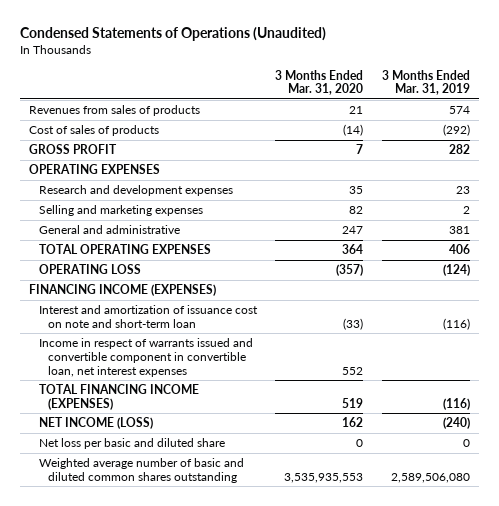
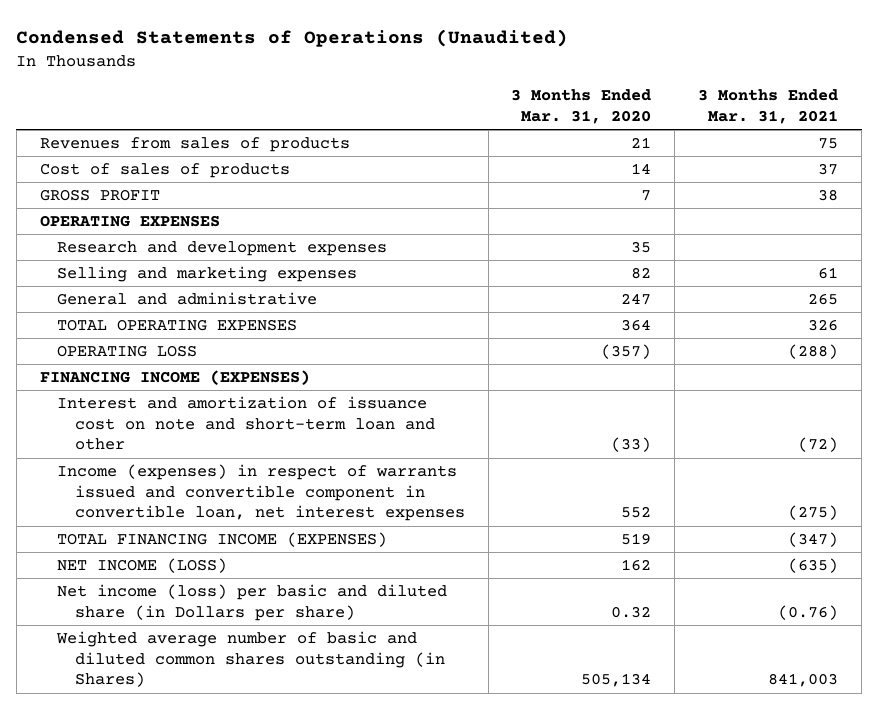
[381,69,470,96] 3 Months Ended Mar. 31, 2019 -> none
none -> [698,89,839,125] 3 Months Ended Mar. 31, 2021
[343,123,364,136] (14) -> [631,162,652,174] 14
[38,304,258,328] Interest and amortization of issuance cost on note and short-term loan -> [57,395,435,451] Interest and amortization of issuance cost on note and short-term loan and other
[38,337,253,377] Income in respect of warrants issued and convertible component in convertible loan, net interest expenses -> [57,463,465,522] Income (expenses) in respect of warrants issued and convertible component in convertible loan, net interest expenses
[38,437,225,449] Net loss per basic and diluted share -> [57,583,448,621] Net income (loss) per basic and diluted share (in Dollars per share)
[356,438,364,447] 0 -> [611,605,652,618] 0.32
[38,457,244,483] Weighted average number of basic and diluted common shares outstanding -> [56,630,445,688] Weighted average number of basic and diluted common shares outstanding (in Shares)
[284,472,364,483] 3,535,935,553 -> [581,673,652,688] 505,134

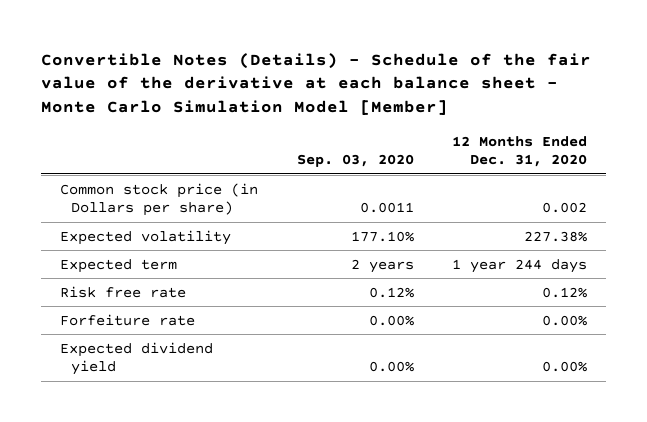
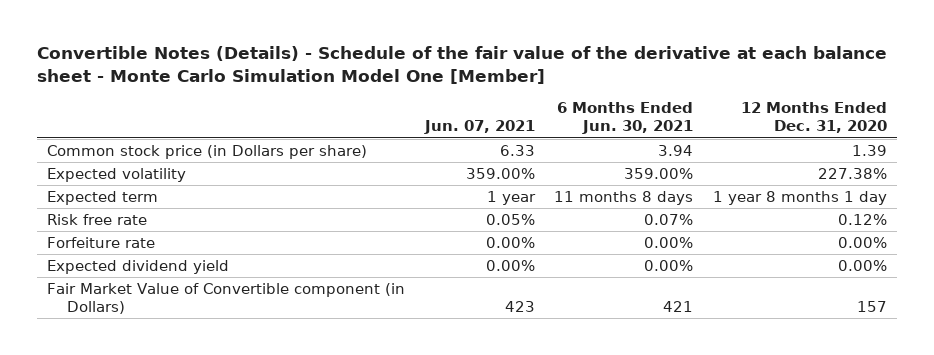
[40,52,591,116] Convertible Notes (Details) - Schedule of the fair value of the derivative at each balance sheet - Monte Carlo Simulation Model [Member] -> [36,46,887,84] Convertible Notes (Details) - Schedule of the fair value of the derivative at each balance sheet - Monte Carlo Simulation Model One [Member]
[296,154,414,168] Sep. 03, 2020 -> none
none -> [423,120,535,135] Jun. 07, 2021
none -> [557,102,694,135] 6 Months Ended Jun. 30, 2021
[542,201,588,213] 0.002 -> [852,144,888,156] 1.39
[452,258,588,273] 1 year 244 days -> [713,190,888,205] 1 year 8 months 1 day
none -> [46,282,405,314] Fair Market Value of Convertible component (in Dollars)

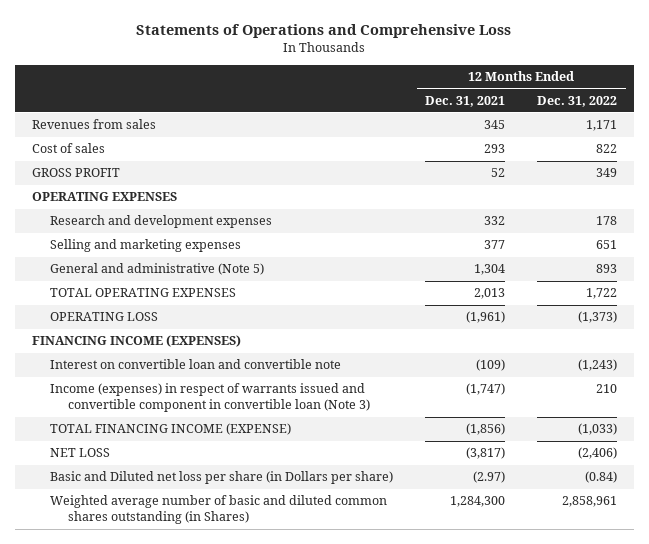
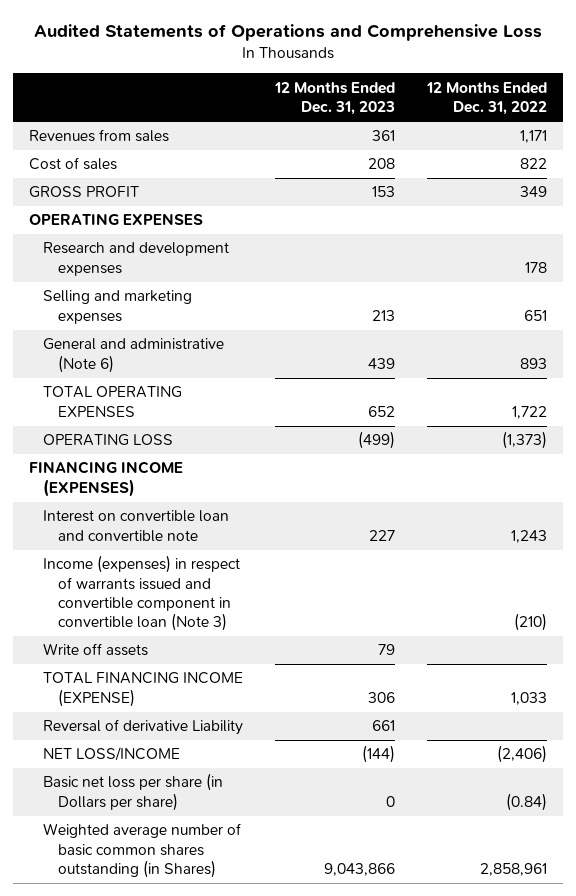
[136,23,512,38] Statements of Operations and Comprehensive Loss -> [34,24,543,42] Audited Statements of Operations and Comprehensive Loss
[424,95,505,107] Dec. 31, 2021 -> none
none -> [274,81,396,116] 12 Months Ended Dec. 31, 2023
[49,263,264,276] General and administrative (Note 5) -> [43,338,225,373] General and administrative (Note 6)
[578,359,618,372] (1,243) -> [511,529,548,543] 1,243
[596,384,618,394] 210 -> [514,613,548,632] (210)
none -> [43,643,149,657] Write off assets
[578,423,618,436] (1,033) -> [511,691,548,705] 1,033
none -> [43,719,244,736] Reversal of derivative Liability
[49,448,110,458] NET LOSS -> [43,747,181,762] NET LOSS/INCOME
[49,471,393,485] Basic and Diluted net loss per share (in Dollars per share) -> [43,773,224,811] Basic net loss per share (in Dollars per share)
[49,495,387,525] Weighted average number of basic and diluted common shares outstanding (in Shares) -> [43,823,242,879] Weighted average number of basic common shares outstanding (in Shares)

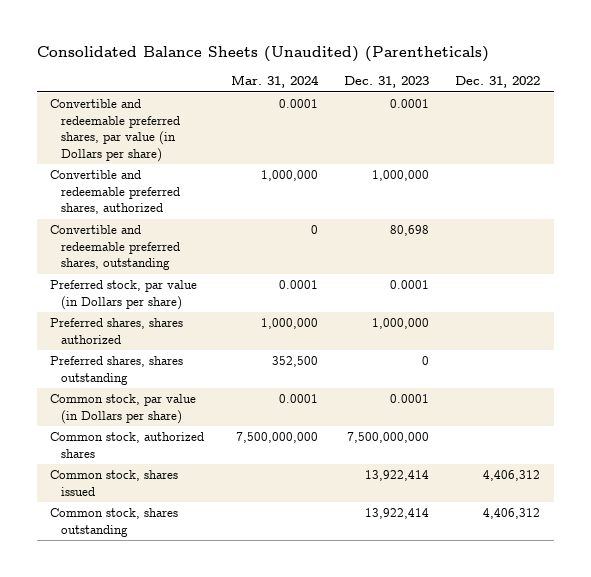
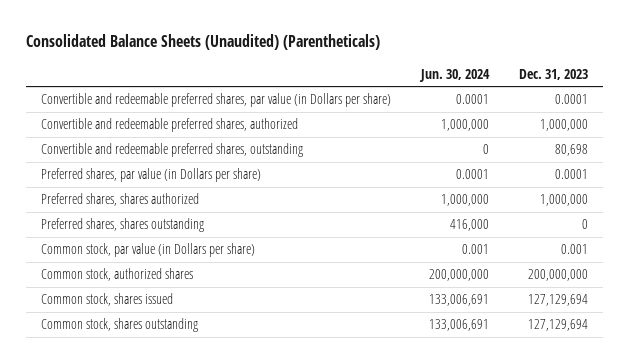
[230,75,319,89] Mar. 31, 2024 -> none
[455,76,541,89] Dec. 31, 2022 -> none
none -> [418,68,490,82] Jun. 30, 2024
[50,280,198,310] Preferred stock, par value (in Dollars per share) -> [40,168,261,183] Preferred shares, par value (in Dollars per share)
[390,394,430,404] 0.0001 -> [560,244,588,255] 0.001
[347,432,430,444] 7,500,000,000 -> [527,269,588,282] 200,000,000
[365,470,430,482] 13,922,414 -> [527,294,588,307] 127,129,694
[365,508,430,520] 13,922,414 -> [527,319,588,332] 127,129,694

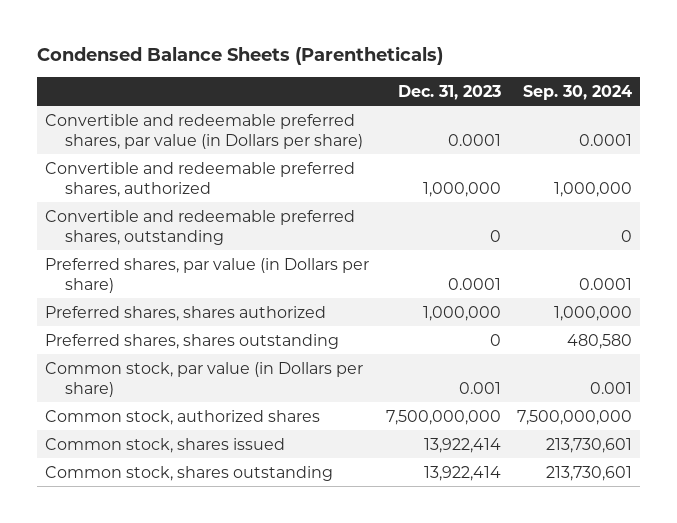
[25,34,380,51] Consolidated Balance Sheets (Unaudited) (Parentheticals) -> [36,46,443,66] Condensed Balance Sheets (Parentheticals)
[418,68,490,82] Jun. 30, 2024 -> none
none -> [522,84,632,100] Sep. 30, 2024
[554,144,588,157] 80,698 -> [489,229,501,242] 0
[527,269,588,282] 200,000,000 -> [385,409,501,425] 7,500,000,000
[527,294,588,307] 127,129,694 -> [423,437,501,453] 13,922,414
[527,319,588,332] 127,129,694 -> [423,465,501,481] 13,922,414

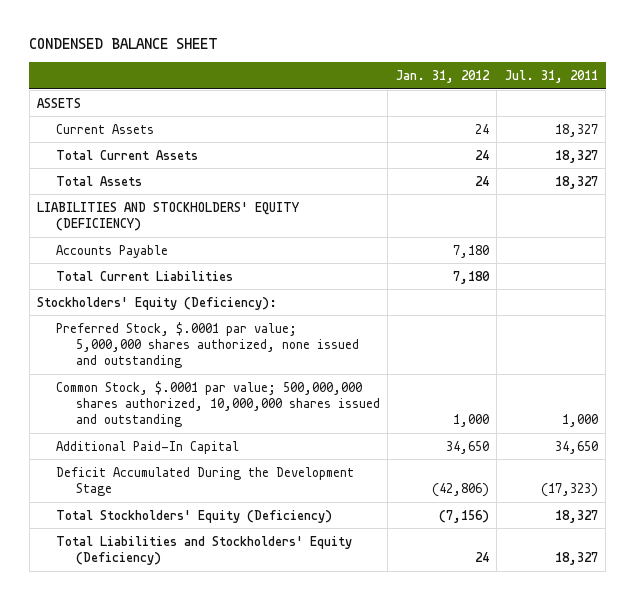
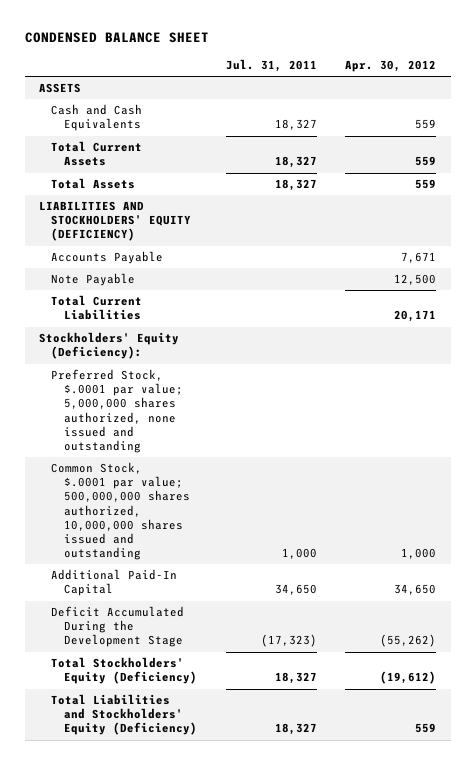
[395,69,490,83] Jan. 31, 2012 -> none
none -> [345,60,437,73] Apr. 30, 2012
[56,123,155,134] Current Assets -> [51,104,143,132] Cash and Cash Equivalents
none -> [51,273,136,287] Note Payable

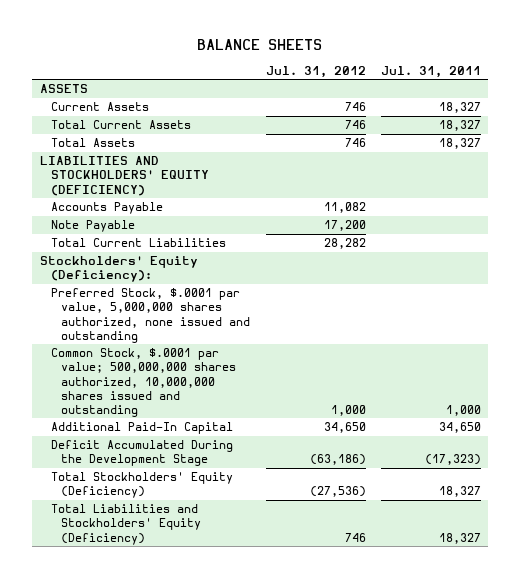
[24,32,209,44] CONDENSED BALANCE SHEET -> [197,39,323,51] BALANCE SHEETS
[345,60,437,73] Apr. 30, 2012 -> none
none -> [265,65,366,78] Jul. 31, 2012
[51,104,143,132] Cash and Cash Equivalents -> [50,102,149,112] Current Assets
[51,369,183,453] Preferred Stock, $.0001 par value; 5,000,000 shares authorized, none issued and outstanding -> [50,288,251,343] Preferred Stock, $.0001 par value, 5,000,000 shares authorized, none issued and outstanding

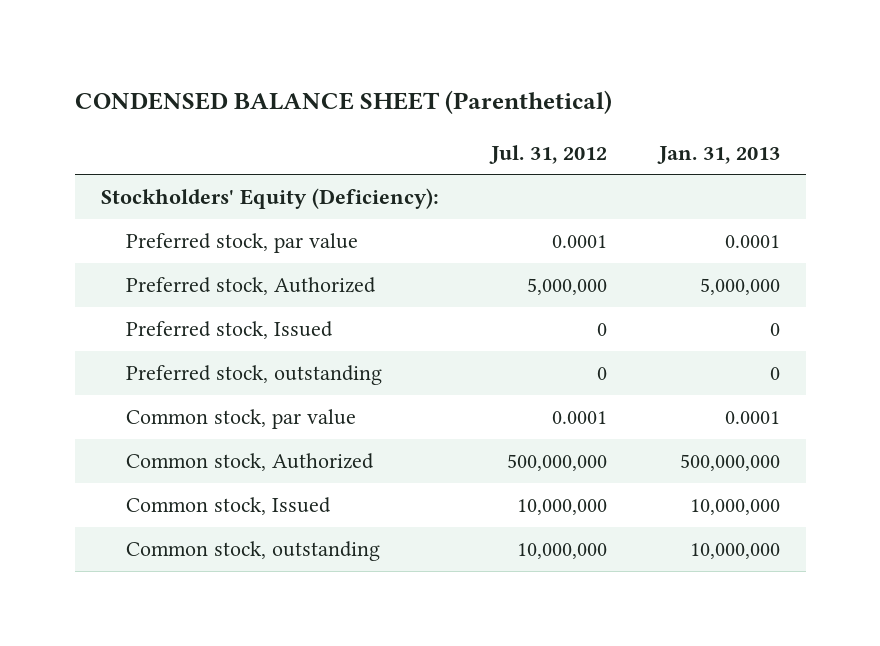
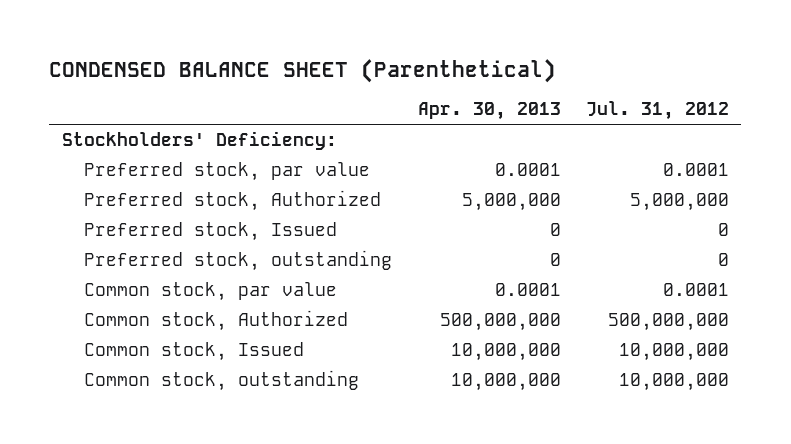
[656,145,780,164] Jan. 31, 2013 -> none
none -> [417,102,561,121] Apr. 30, 2013
[100,187,439,209] Stockholders' Equity (Deficiency): -> [61,131,337,151] Stockholders' Deficiency:

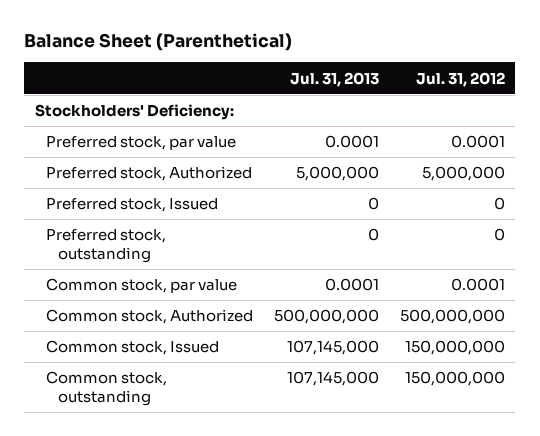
[49,58,557,83] CONDENSED BALANCE SHEET (Parenthetical) -> [24,33,293,52] Balance Sheet (Parenthetical)
[417,102,561,121] Apr. 30, 2013 -> none
none -> [290,71,380,87] Jul. 31, 2013
[618,343,729,362] 10,000,000 -> [404,340,505,356] 150,000,000
[618,373,729,392] 10,000,000 -> [404,371,505,387] 150,000,000

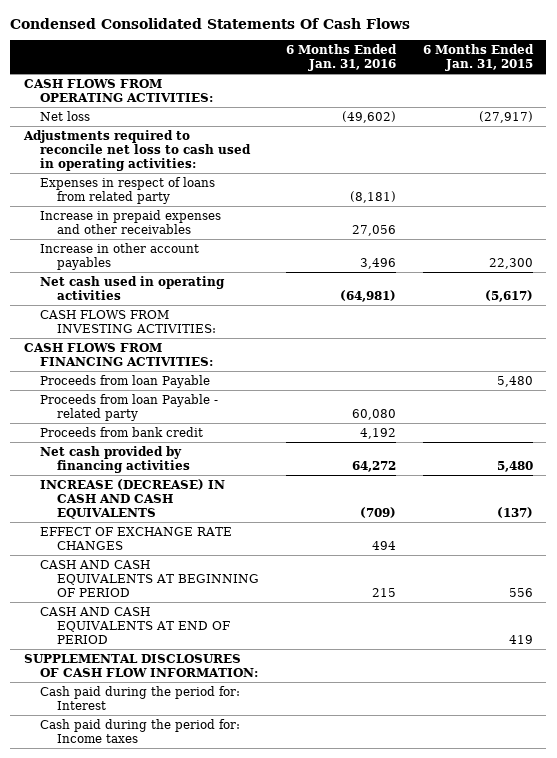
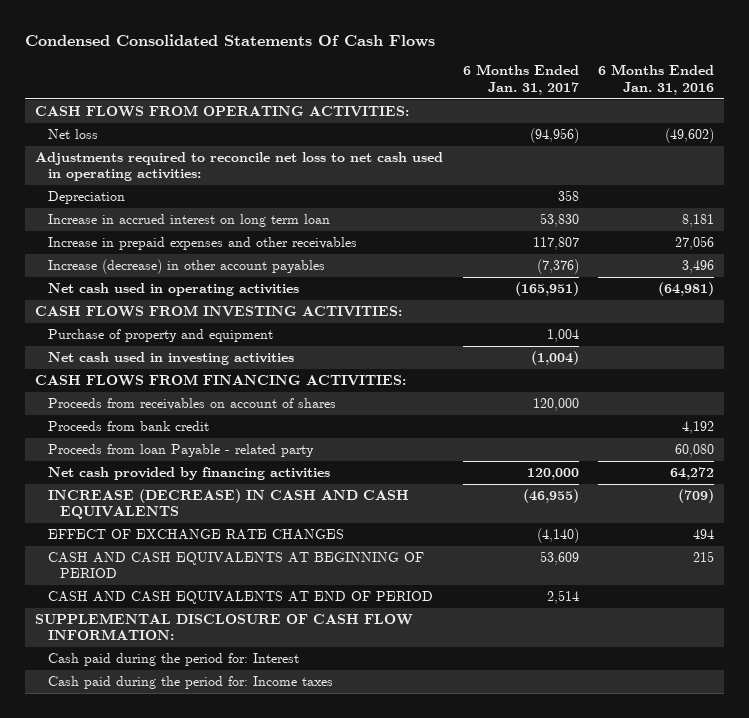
[422,44,534,72] 6 Months Ended Jan. 31, 2015 -> none
none -> [462,64,579,95] 6 Months Ended Jan. 31, 2017
[40,176,216,204] Expenses in respect of loans from related party -> none
[23,129,252,172] Adjustments required to reconcile net loss to cash used in operating activities: -> [35,152,444,182] Adjustments required to reconcile net loss to net cash used in operating activities:
none -> [47,191,125,205] Depreciation
none -> [47,214,330,228] Increase in accrued interest on long term loan
[40,242,200,270] Increase in other account payables -> [47,259,325,275] Increase (decrease) in other account payables
none -> [47,329,273,343] Purchase of property and equipment
none -> [47,352,294,366] Net cash used in investing activities
[40,374,211,388] Proceeds from loan Payable -> none
none -> [47,398,336,411] Proceeds from receivables on account of shares
[40,393,219,421] Proceeds from loan Payable - related party -> [47,444,314,458] Proceeds from loan Payable - related party
[24,653,259,677] SUPPLEMENTAL DISCLOSURES OF CASH FLOW INFORMATION: -> [35,613,414,641] SUPPLEMENTAL DISCLOSURE OF CASH FLOW INFORMATION:

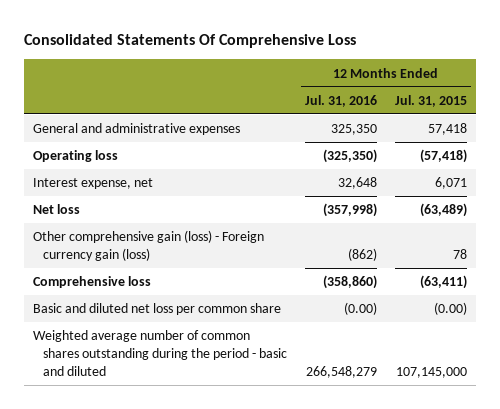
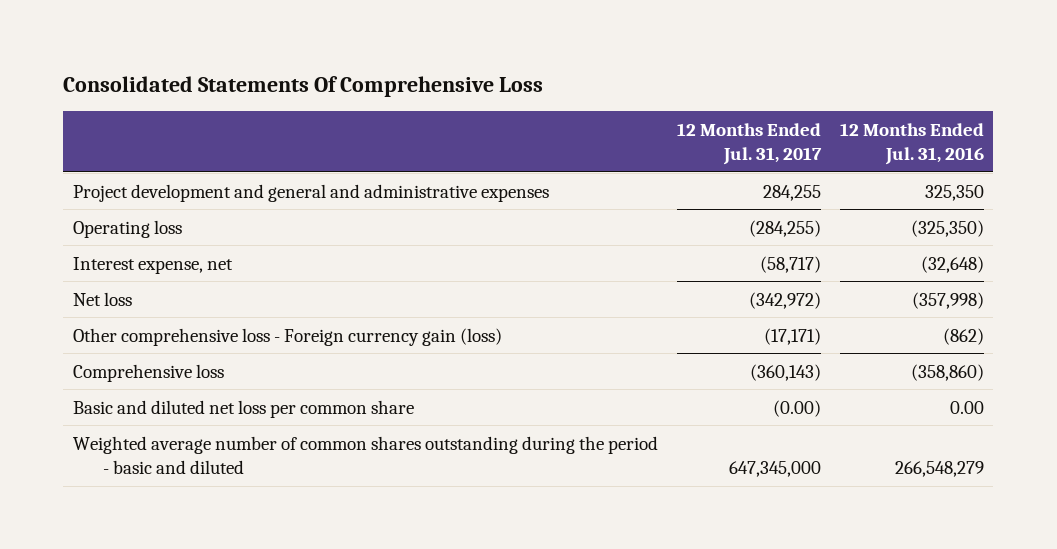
[394,94,467,107] Jul. 31, 2015 -> none
none -> [676,122,822,165] 12 Months Ended Jul. 31, 2017
[32,123,240,136] General and administrative expenses -> [72,183,549,202] Project development and general and administrative expenses
[337,177,377,190] 32,648 -> [920,255,984,273] (32,648)
[32,230,264,262] Other comprehensive gain (loss) - Foreign currency gain (loss) -> [72,327,502,346] Other comprehensive loss - Foreign currency gain (loss)
[343,302,377,316] (0.00) -> [949,400,984,414] 0.00

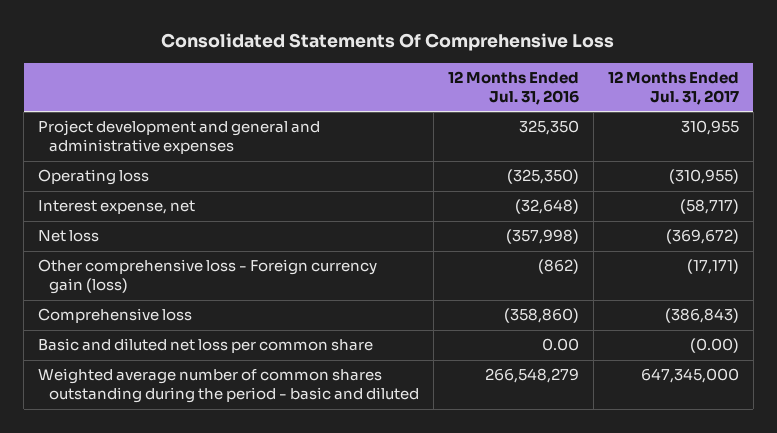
[762,184,821,201] 284,255 -> [680,120,739,136] 310,955
[748,219,821,237] (284,255) -> [668,169,739,185] (310,955)
[748,291,821,309] (342,972) -> [665,229,739,245] (369,672)
[749,363,821,381] (360,143) -> [664,308,739,324] (386,843)

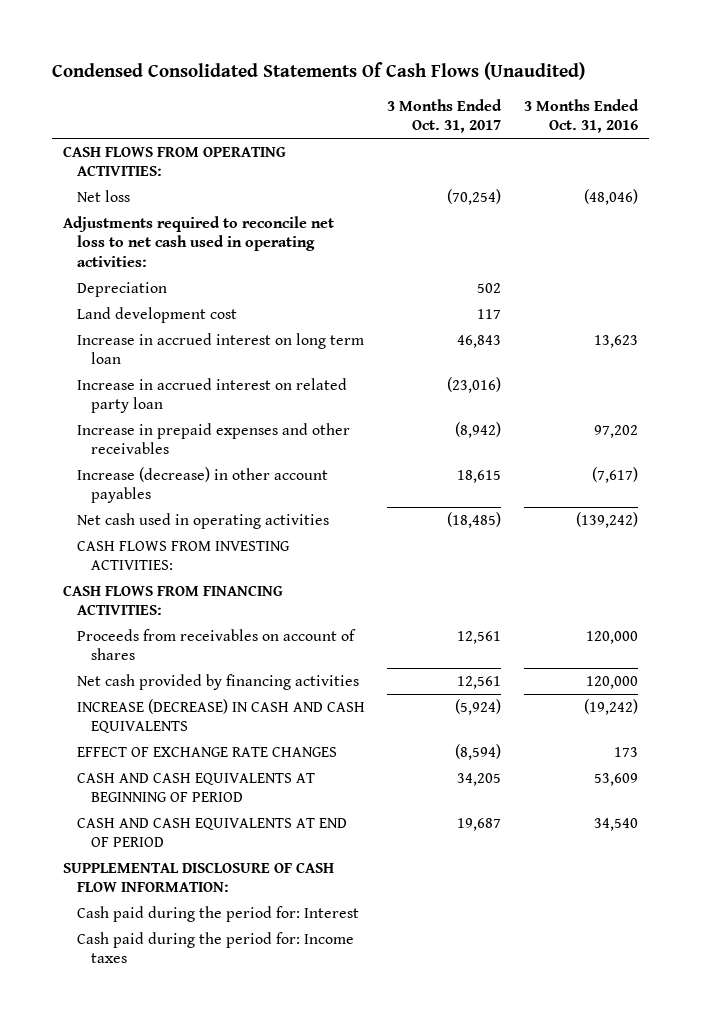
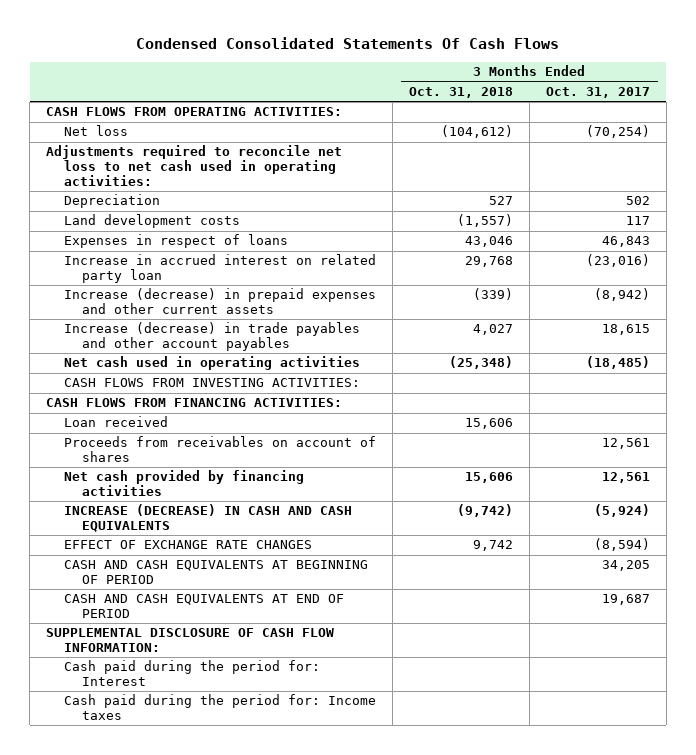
[52,62,586,81] Condensed Consolidated Statements Of Cash Flows (Unaudited) -> [136,37,560,50] Condensed Consolidated Statements Of Cash Flows
[523,98,639,134] 3 Months Ended Oct. 31, 2016 -> none
none -> [409,86,514,98] Oct. 31, 2018
[77,306,238,323] Land development cost -> [64,214,241,229] Land development costs
[77,332,365,365] Increase in accrued interest on long term loan -> [64,234,289,249] Expenses in respect of loans
[77,422,351,455] Increase in prepaid expenses and other receivables -> [64,288,377,315] Increase (decrease) in prepaid expenses and other current assets
[77,466,329,504] Increase (decrease) in other account payables -> [64,322,361,352] Increase (decrease) in trade payables and other account payables
none -> [64,416,169,428] Loan received

